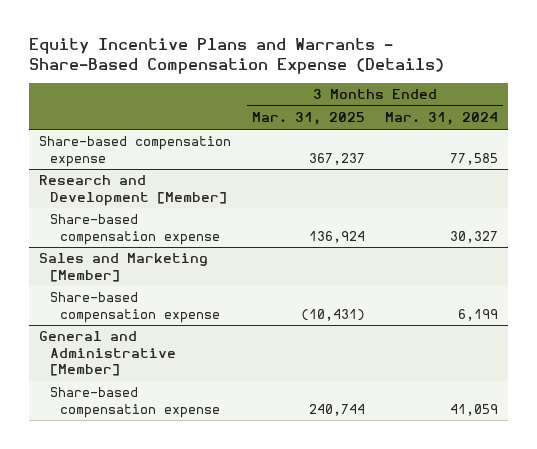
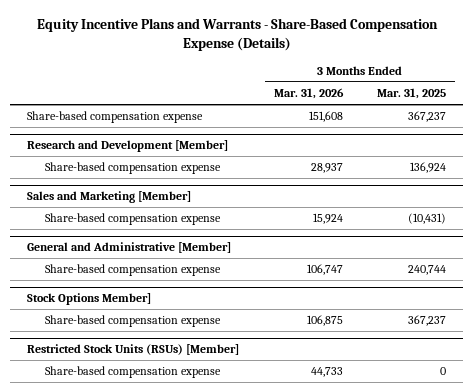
[385,112,499,126] Mar. 31, 2024 -> none
none -> [273,88,344,100] Mar. 31, 2026
none -> [27,293,152,306] Stock Options Member]
none -> [45,315,222,328] Share-based compensation expense
none -> [27,344,240,356] Restricted Stock Units (RSUs) [Member]
none -> [45,366,222,379] Share-based compensation expense

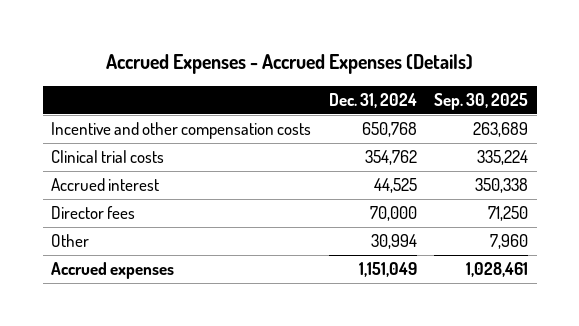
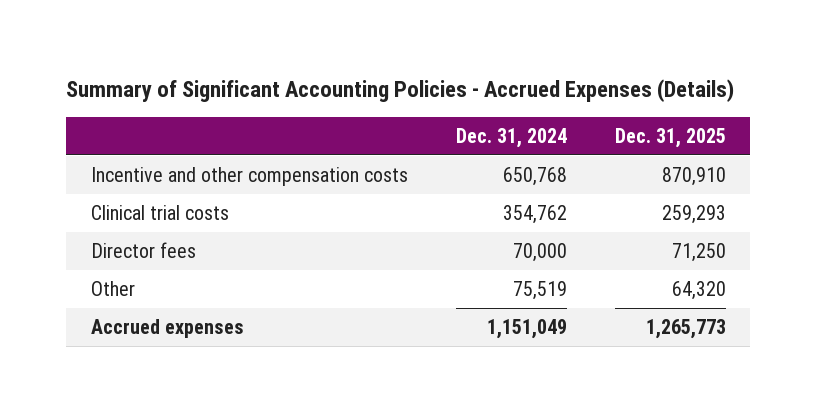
[105,53,473,74] Accrued Expenses - Accrued Expenses (Details) -> [66,79,735,103] Summary of Significant Accounting Policies - Accrued Expenses (Details)
[434,92,529,110] Sep. 30, 2025 -> none
none -> [615,127,727,148] Dec. 31, 2025
[51,178,160,192] Accrued interest -> none
[370,234,417,250] 30,994 -> [512,281,567,301] 75,519

